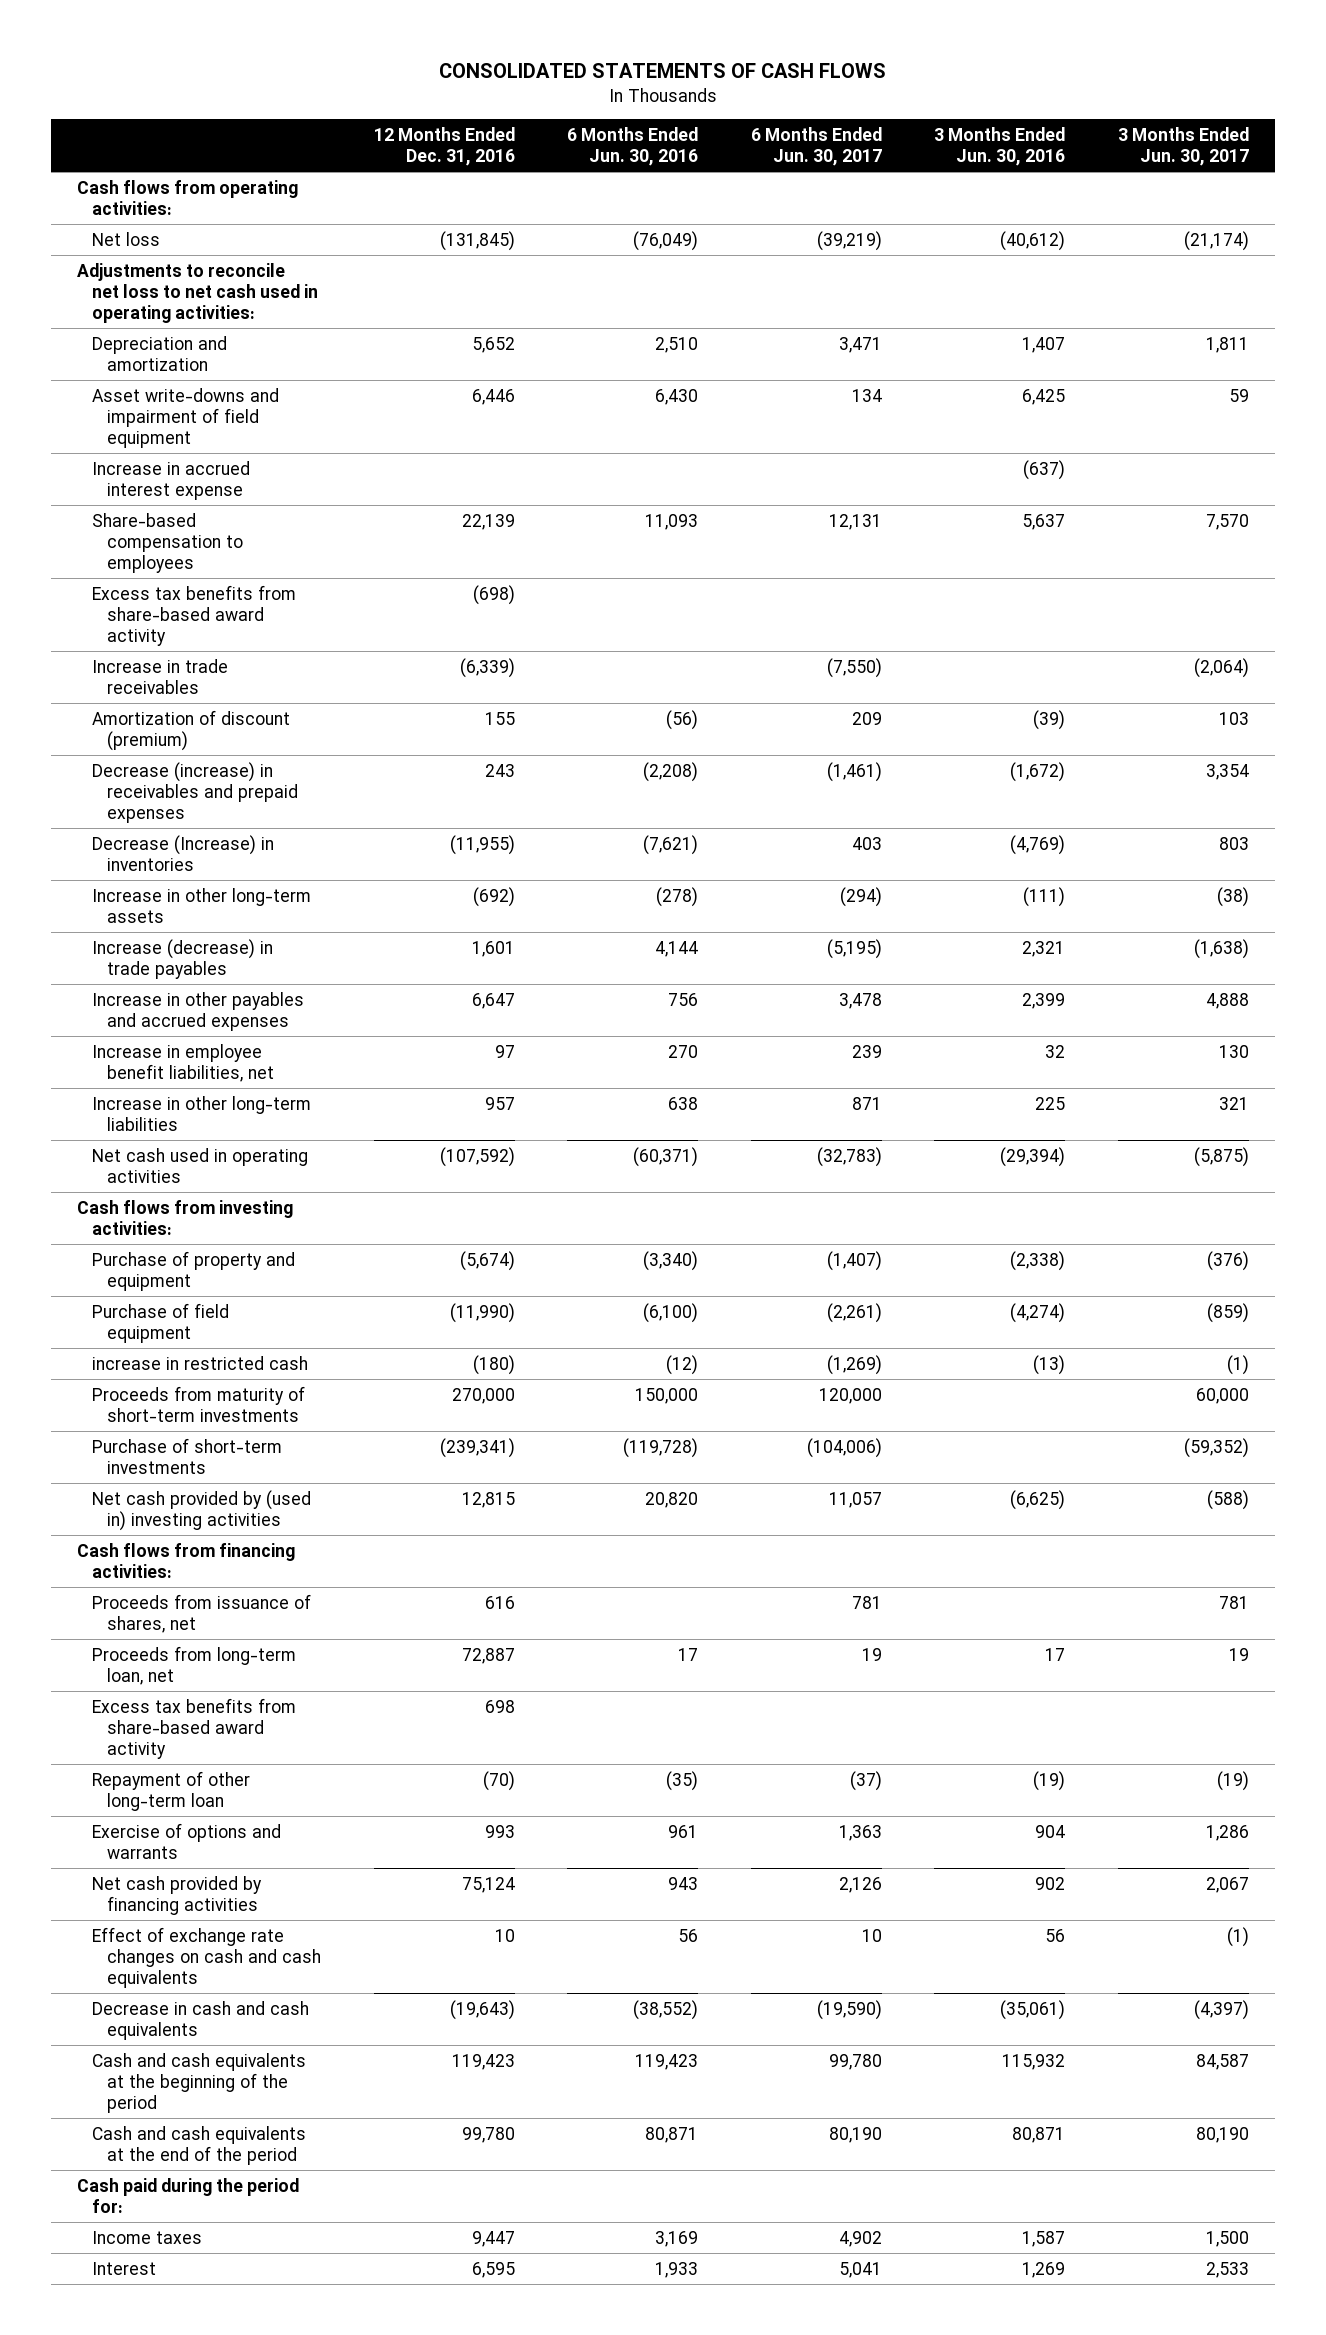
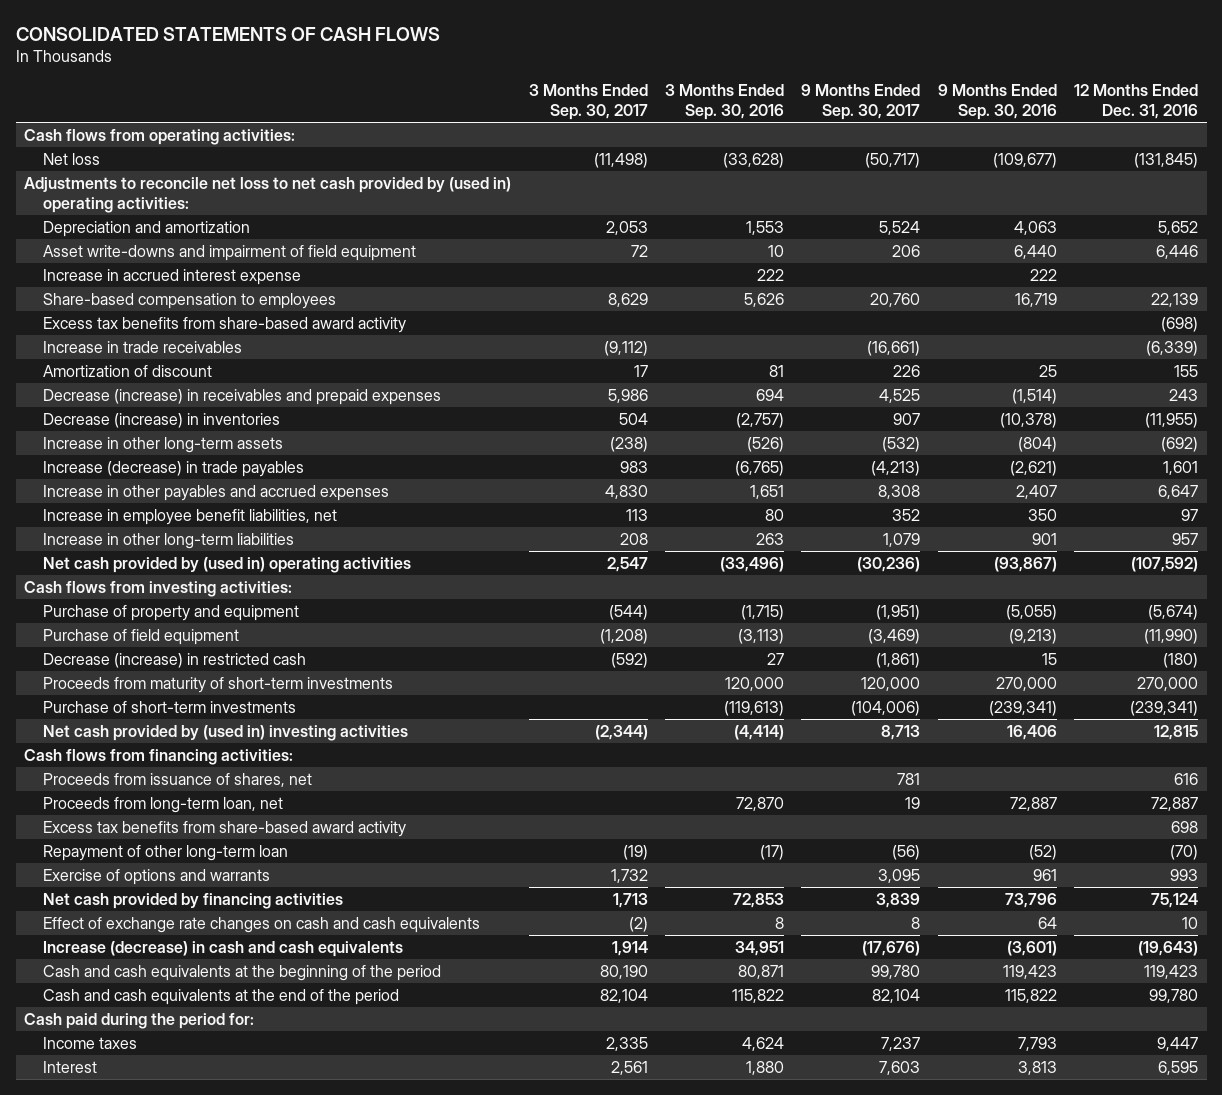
[567,126,699,166] 6 Months Ended Jun. 30, 2016 -> none
[750,126,882,166] 6 Months Ended Jun. 30, 2017 -> none
[934,126,1066,166] 3 Months Ended Jun. 30, 2016 -> none
[1117,126,1249,166] 3 Months Ended Jun. 30, 2017 -> none
none -> [528,84,648,120] 3 Months Ended Sep. 30, 2017
none -> [664,84,784,120] 3 Months Ended Sep. 30, 2016
none -> [801,84,921,120] 9 Months Ended Sep. 30, 2017
none -> [937,84,1057,120] 9 Months Ended Sep. 30, 2016
[76,262,319,323] Adjustments to reconcile net loss to net cash used in operating activities: -> [24,177,512,213] Adjustments to reconcile net loss to net cash provided by (used in) operating activities:
[92,709,291,751] Amortization of discount (premium) -> [43,365,213,378] Amortization of discount
[92,834,275,871] Decrease (Increase) in inventories -> [43,413,281,429] Decrease (increase) in inventories
[92,1147,309,1183] Net cash used in operating activities -> [43,557,412,574] Net cash provided by (used in) operating activities
[92,1355,309,1370] increase in restricted cash -> [43,653,307,669] Decrease (increase) in restricted cash
[92,2000,310,2040] Decrease in cash and cash equivalents -> [43,941,404,958] Increase (decrease) in cash and cash equivalents

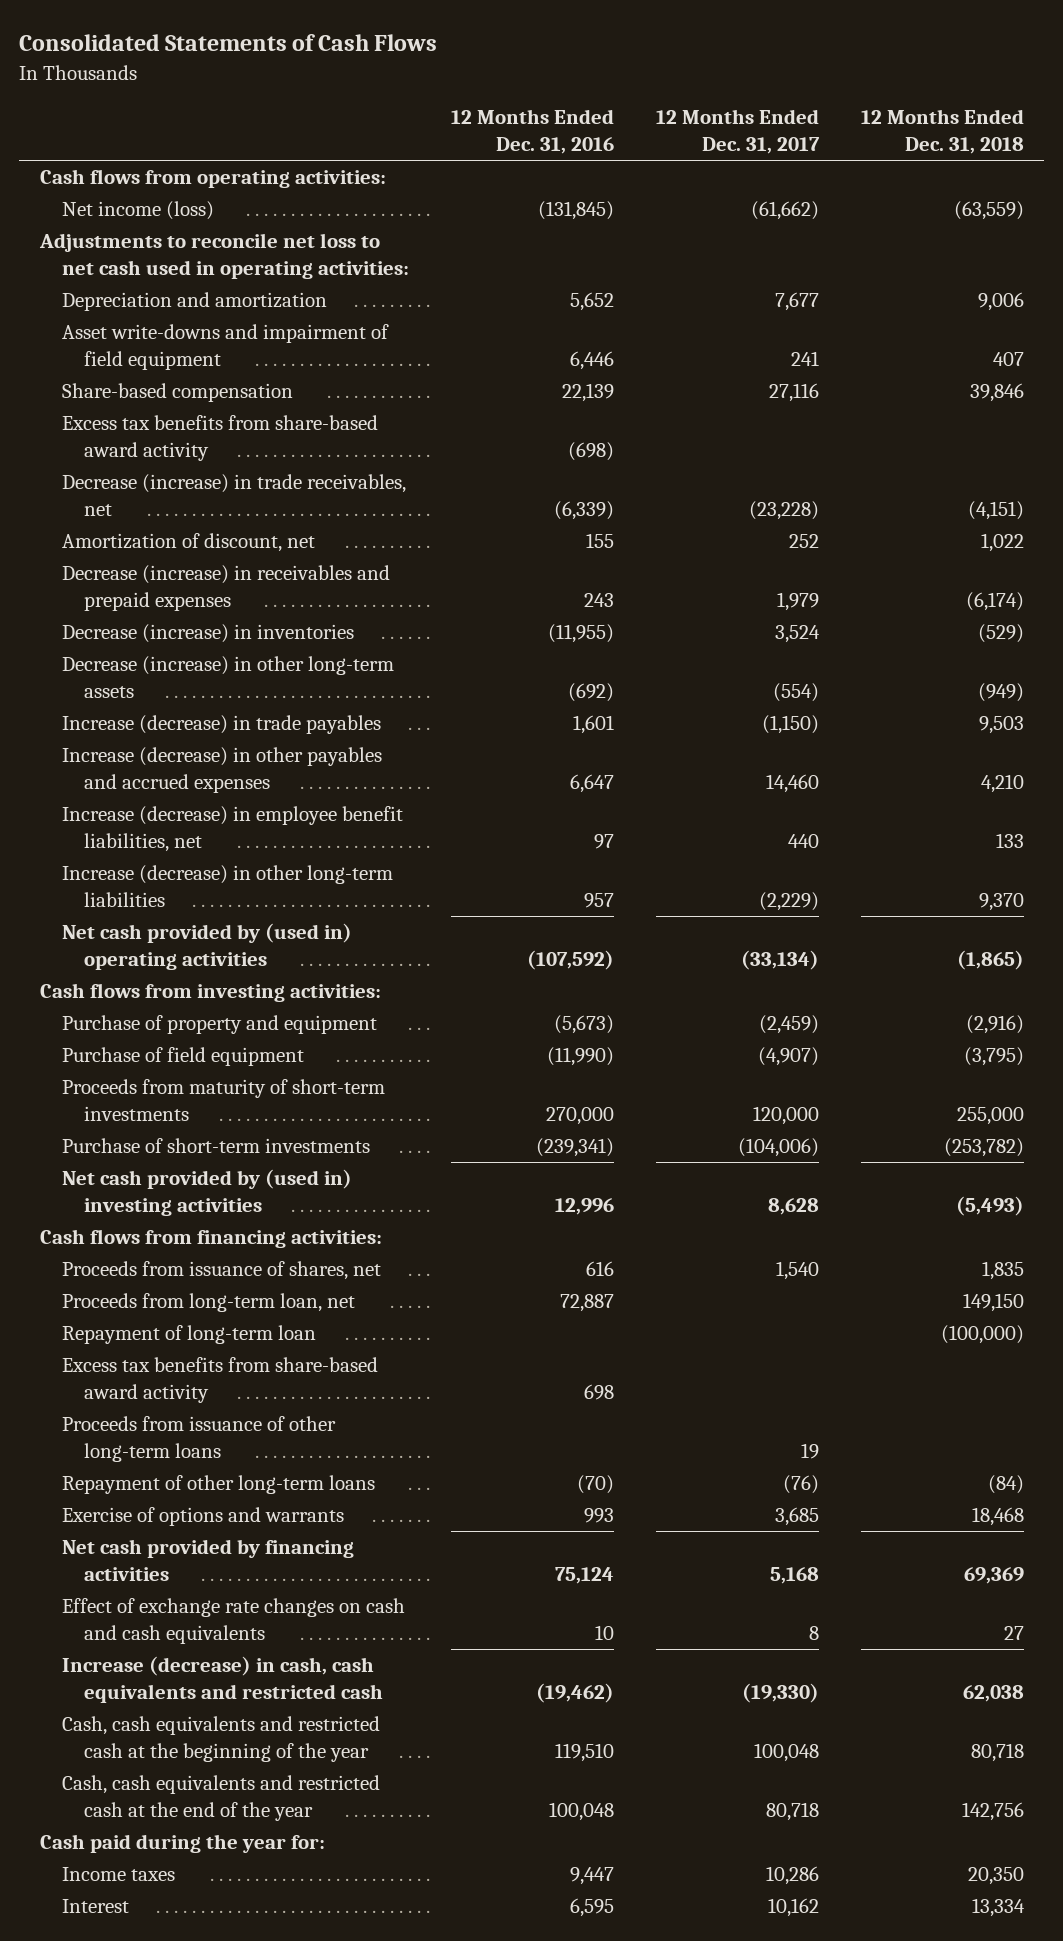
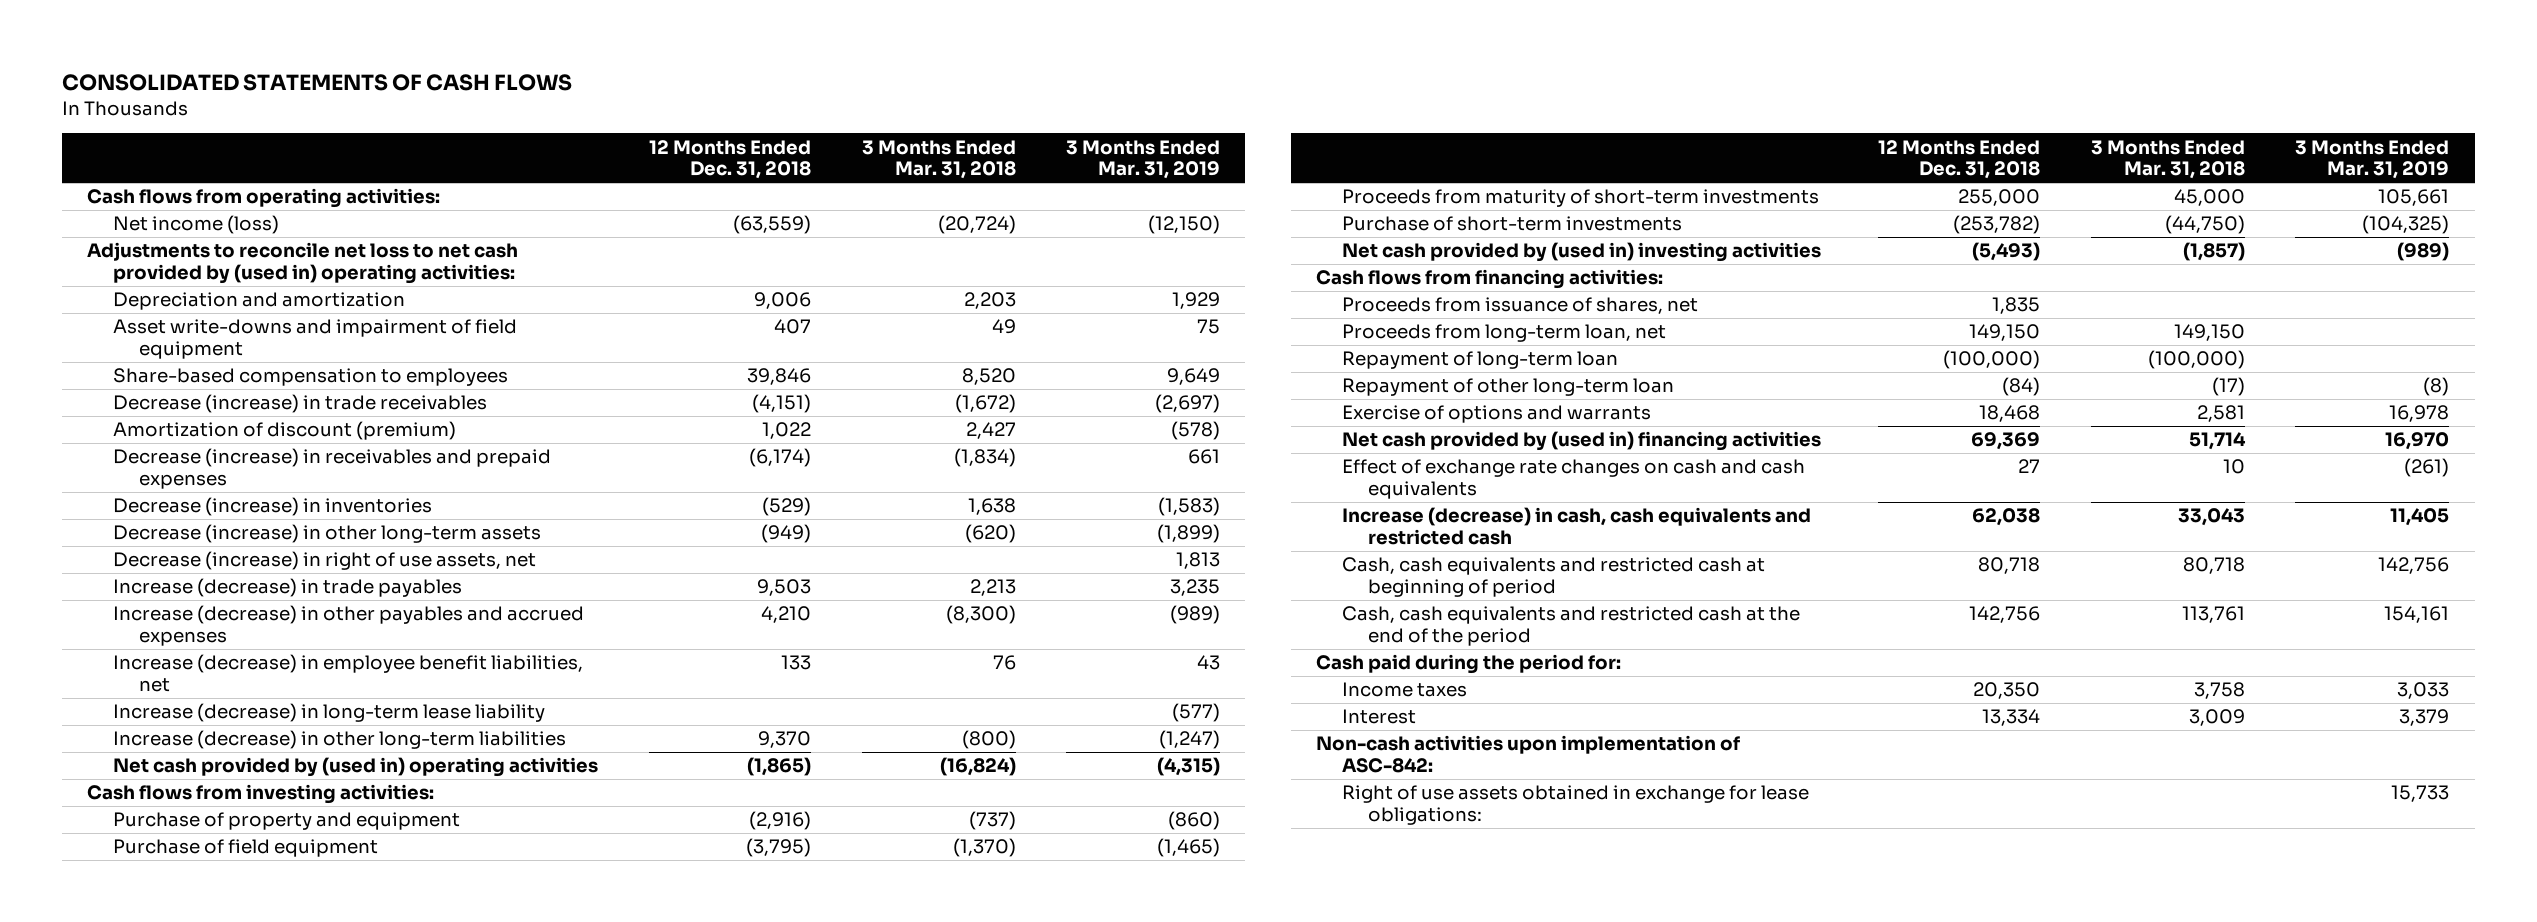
[18,34,437,52] Consolidated Statements of Cash Flows -> [62,74,573,92] CONSOLIDATED STATEMENTS OF CASH FLOWS
[450,109,614,155] 12 Months Ended Dec. 31, 2016 -> none
[655,109,820,155] 12 Months Ended Dec. 31, 2017 -> none
none -> [861,139,1016,180] 3 Months Ended Mar. 31, 2018
none -> [1066,139,1221,180] 3 Months Ended Mar. 31, 2019
[38,233,409,280] Adjustments to reconcile net loss to net cash used in operating activities: -> [87,242,519,284] Adjustments to reconcile net loss to net cash provided by (used in) operating activities:
[61,415,378,462] Excess tax benefits from share-based award activity -> none
[61,383,293,403] Share-based compensation -> [113,368,509,387] Share-based compensation to employees
[61,474,406,517] Decrease (increase) in trade receivables, net -> [113,394,488,414] Decrease (increase) in trade receivables
[61,533,315,553] Amortization of discount, net -> [113,421,457,441] Amortization of discount (premium)
none -> [113,551,537,571] Decrease (increase) in right of use assets, net
none -> [113,703,546,723] Increase (decrease) in long-term lease liability
[61,1357,378,1404] Excess tax benefits from share-based award activity -> none
[61,1416,336,1463] Proceeds from issuance of other long-term loans -> none
[61,1475,375,1495] Repayment of other long-term loans -> [1342,378,1675,397] Repayment of other long-term loan
[61,1539,354,1582] Net cash provided by financing activities -> [1342,431,1822,452] Net cash provided by (used in) financing activities
[61,1716,380,1763] Cash, cash equivalents and restricted cash at the beginning of the year -> [1342,557,1766,597] Cash, cash equivalents and restricted cash at beginning of period
[61,1775,380,1822] Cash, cash equivalents and restricted cash at the end of the year -> [1342,606,1801,646] Cash, cash equivalents and restricted cash at the end of the period
[39,1834,325,1854] Cash paid during the year for: -> [1316,654,1622,675] Cash paid during the period for:
none -> [1316,735,1741,773] Non-cash activities upon implementation of ASC-842:
none -> [1342,785,1810,825] Right of use assets obtained in exchange for lease obligations:

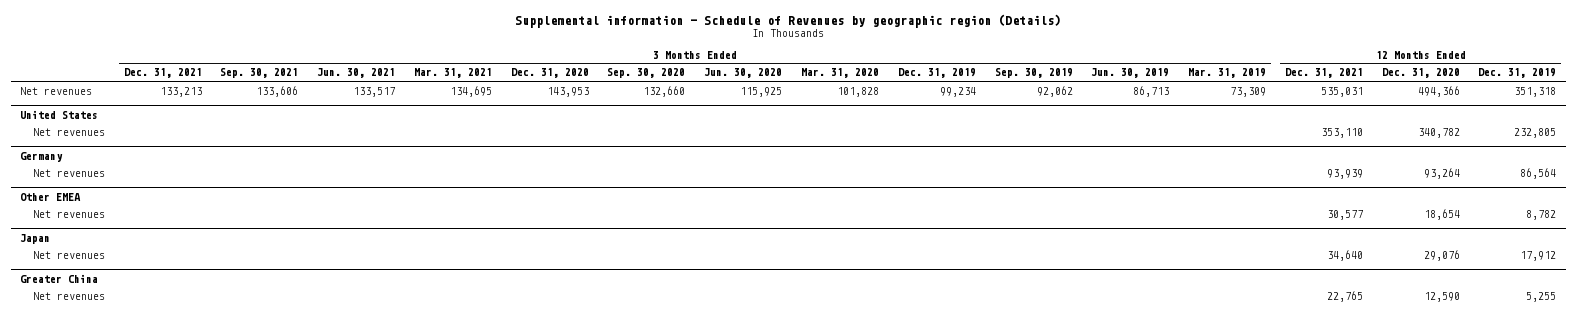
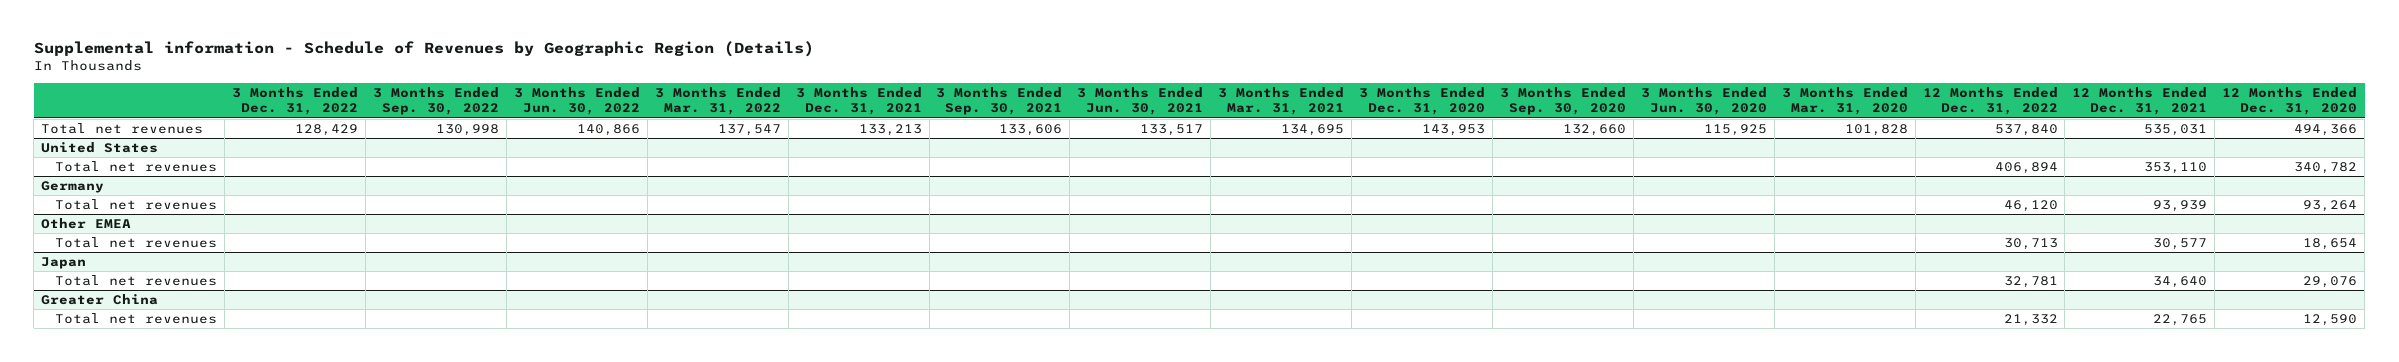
[515,13,1062,28] Supplemental information - Schedule of Revenues by geographic region (Details) -> [33,41,814,58] Supplemental information - Schedule of Revenues by Geographic Region (Details)
[897,68,976,79] Dec. 31, 2019 -> none
[994,68,1073,79] Sep. 30, 2019 -> none
[1091,68,1170,79] Jun. 30, 2019 -> none
[1188,68,1267,79] Mar. 31, 2019 -> none
[1478,68,1557,79] Dec. 31, 2019 -> none
none -> [232,86,359,116] 3 Months Ended Dec. 31, 2022
none -> [373,86,500,116] 3 Months Ended Sep. 30, 2022
none -> [513,86,640,116] 3 Months Ended Jun. 30, 2022
none -> [654,86,781,116] 3 Months Ended Mar. 31, 2022
none -> [1922,86,2058,116] 12 Months Ended Dec. 31, 2022
[20,87,93,96] Net revenues -> [41,122,204,134] Total net revenues
[32,128,105,137] Net revenues -> [55,160,218,172] Total net revenues
[32,169,105,178] Net revenues -> [55,198,218,210] Total net revenues
[32,210,105,219] Net revenues -> [55,236,218,248] Total net revenues
[32,251,105,260] Net revenues -> [55,274,218,286] Total net revenues
[32,292,105,301] Net revenues -> [55,312,218,324] Total net revenues

